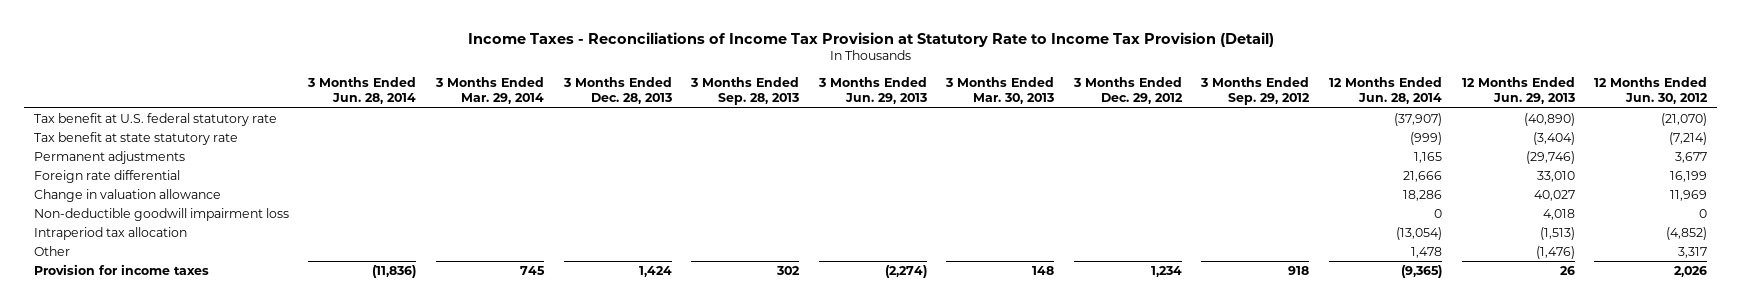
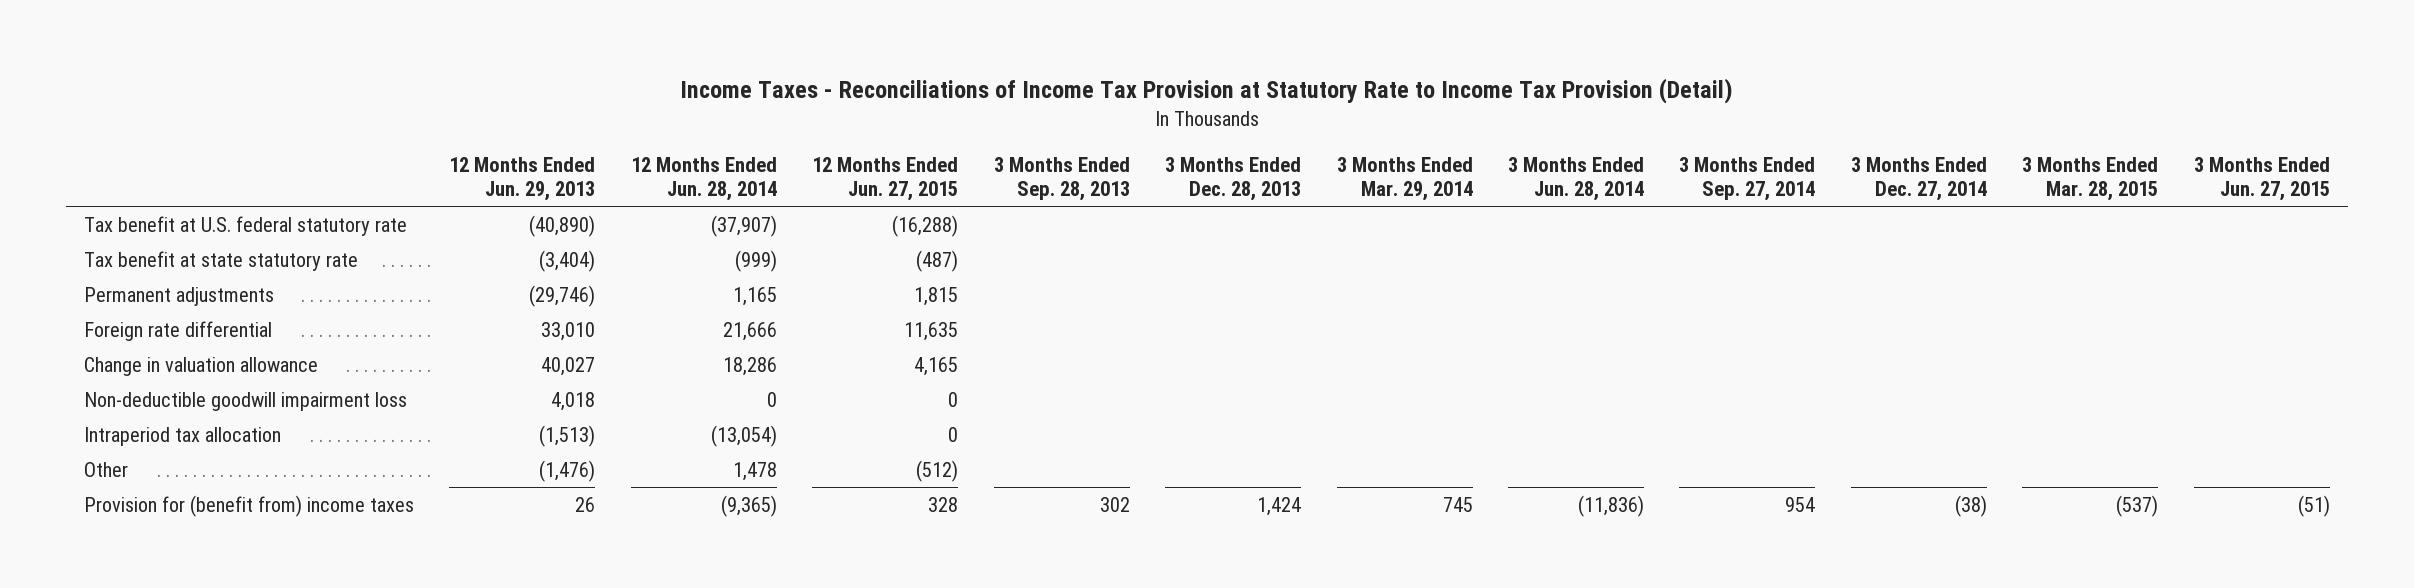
[817,76,927,105] 3 Months Ended Jun. 29, 2013 -> none
[945,76,1055,105] 3 Months Ended Mar. 30, 2013 -> none
[1072,76,1183,105] 3 Months Ended Dec. 29, 2012 -> none
[1200,76,1311,106] 3 Months Ended Sep. 29, 2012 -> none
[1594,76,1709,105] 12 Months Ended Jun. 30, 2012 -> none
none -> [812,156,959,202] 12 Months Ended Jun. 27, 2015
none -> [1679,156,1816,202] 3 Months Ended Sep. 27, 2014
none -> [1850,156,1987,202] 3 Months Ended Dec. 27, 2014
none -> [2022,156,2159,202] 3 Months Ended Mar. 28, 2015
none -> [2193,156,2330,202] 3 Months Ended Jun. 27, 2015
[33,263,209,275] Provision for income taxes -> [83,494,414,517] Provision for (benefit from) income taxes

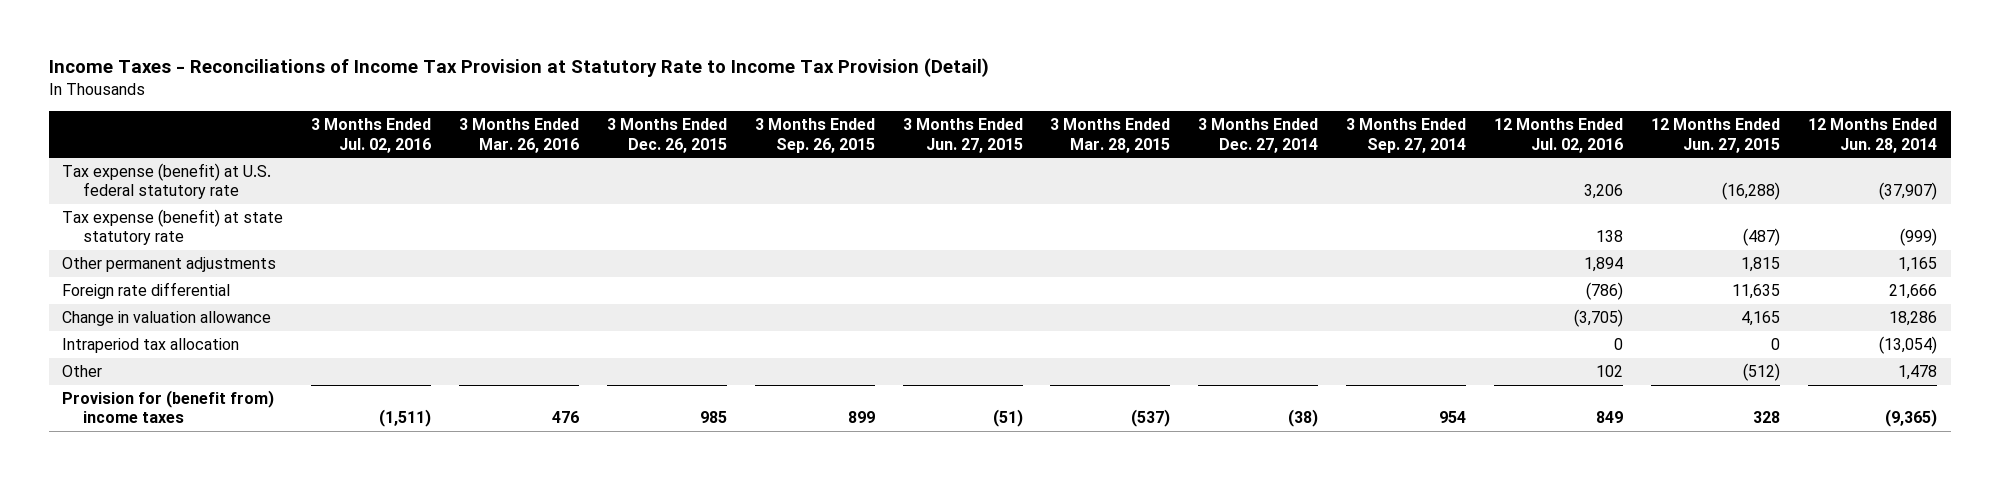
[449,156,596,202] 12 Months Ended Jun. 29, 2013 -> none
[993,156,1130,202] 3 Months Ended Sep. 28, 2013 -> none
[1165,156,1302,202] 3 Months Ended Dec. 28, 2013 -> none
[1336,156,1473,202] 3 Months Ended Mar. 29, 2014 -> none
[1508,156,1645,202] 3 Months Ended Jun. 28, 2014 -> none
none -> [311,118,432,153] 3 Months Ended Jul. 02, 2016
none -> [459,118,580,153] 3 Months Ended Mar. 26, 2016
none -> [606,118,727,153] 3 Months Ended Dec. 26, 2015
none -> [754,118,875,153] 3 Months Ended Sep. 26, 2015
none -> [1494,118,1624,153] 12 Months Ended Jul. 02, 2016
[83,215,407,236] Tax benefit at U.S. federal statutory rate -> [62,163,272,200] Tax expense (benefit) at U.S. federal statutory rate
[83,250,358,271] Tax benefit at state statutory rate -> [62,209,284,246] Tax expense (benefit) at state statutory rate
[83,286,274,306] Permanent adjustments -> [62,257,277,273] Other permanent adjustments
[83,391,407,411] Non-deductible goodwill impairment loss -> none

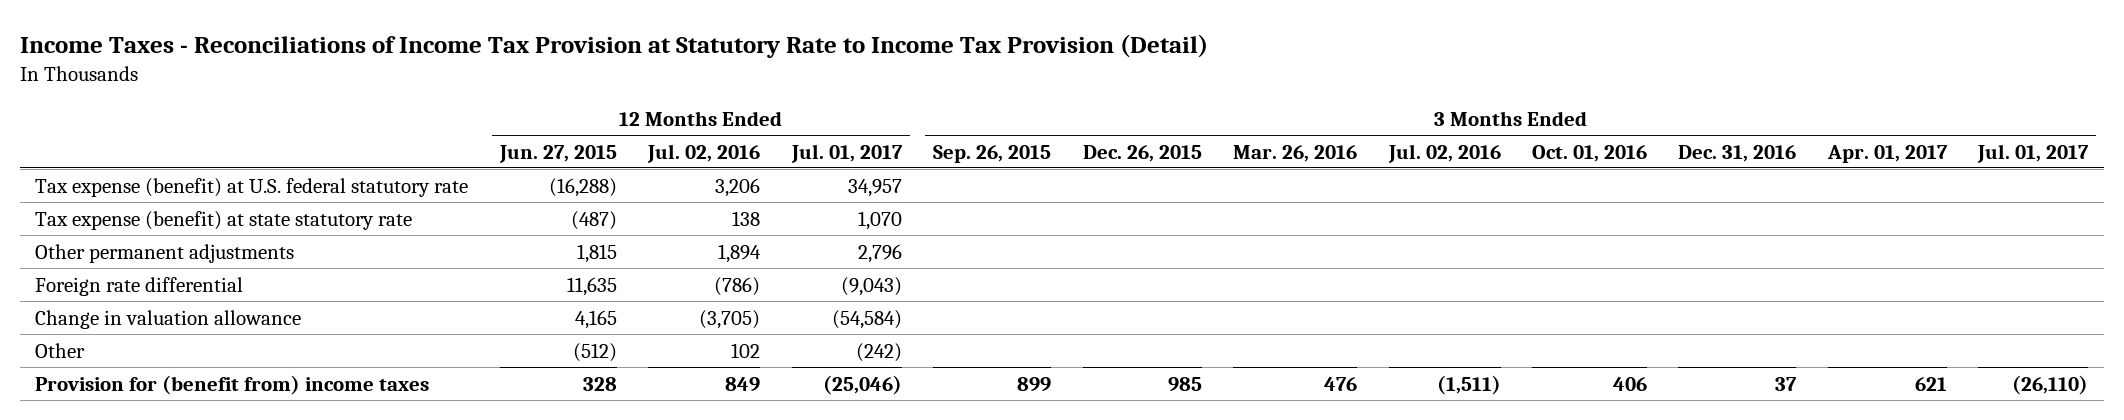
[902,118,1023,153] 3 Months Ended Jun. 27, 2015 -> none
[1050,118,1171,153] 3 Months Ended Mar. 28, 2015 -> none
[1198,118,1319,153] 3 Months Ended Dec. 27, 2014 -> none
[1346,118,1467,153] 3 Months Ended Sep. 27, 2014 -> none
[1807,118,1937,153] 12 Months Ended Jun. 28, 2014 -> none
none -> [790,143,903,163] Jul. 01, 2017
none -> [1531,144,1647,162] Oct. 01, 2016
none -> [1678,144,1797,162] Dec. 31, 2016
none -> [1826,144,1948,163] Apr. 01, 2017
none -> [1977,143,2090,163] Jul. 01, 2017
[62,338,240,354] Intraperiod tax allocation -> none

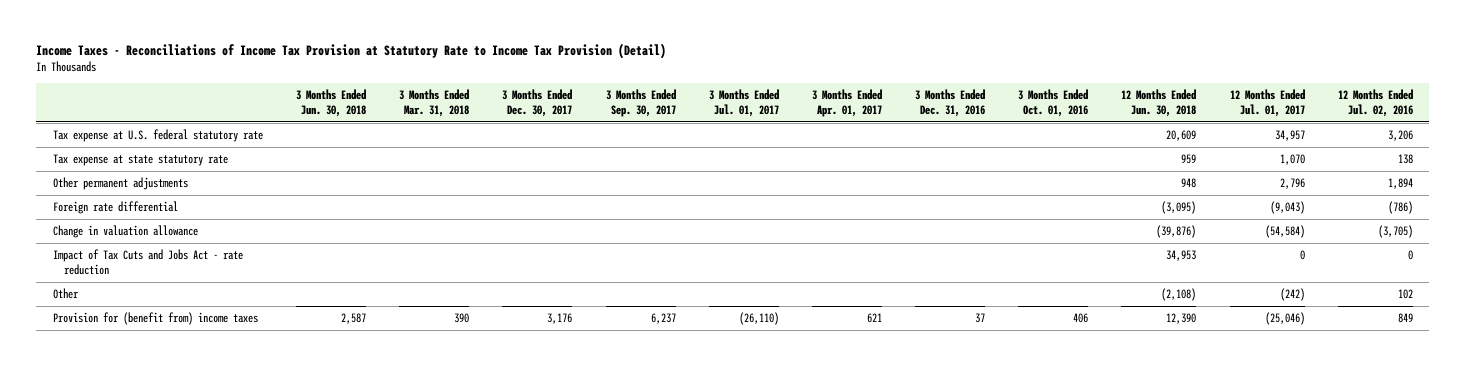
[498,144,617,163] Jun. 27, 2015 -> none
[933,144,1052,163] Sep. 26, 2015 -> none
[1082,144,1202,162] Dec. 26, 2015 -> none
[1233,144,1358,162] Mar. 26, 2016 -> none
[1387,143,1501,163] Jul. 02, 2016 -> none
none -> [296,88,367,117] 3 Months Ended Jun. 30, 2018
none -> [399,88,470,117] 3 Months Ended Mar. 31, 2018
none -> [502,88,573,117] 3 Months Ended Dec. 30, 2017
none -> [605,88,676,117] 3 Months Ended Sep. 30, 2017
none -> [1121,88,1197,117] 12 Months Ended Jun. 30, 2018
[35,177,469,197] Tax expense (benefit) at U.S. federal statutory rate -> [52,129,263,143] Tax expense at U.S. federal statutory rate
[35,210,413,230] Tax expense (benefit) at state statutory rate -> [52,154,228,167] Tax expense at state statutory rate
none -> [52,249,243,276] Impact of Tax Cuts and Jobs Act - rate reduction

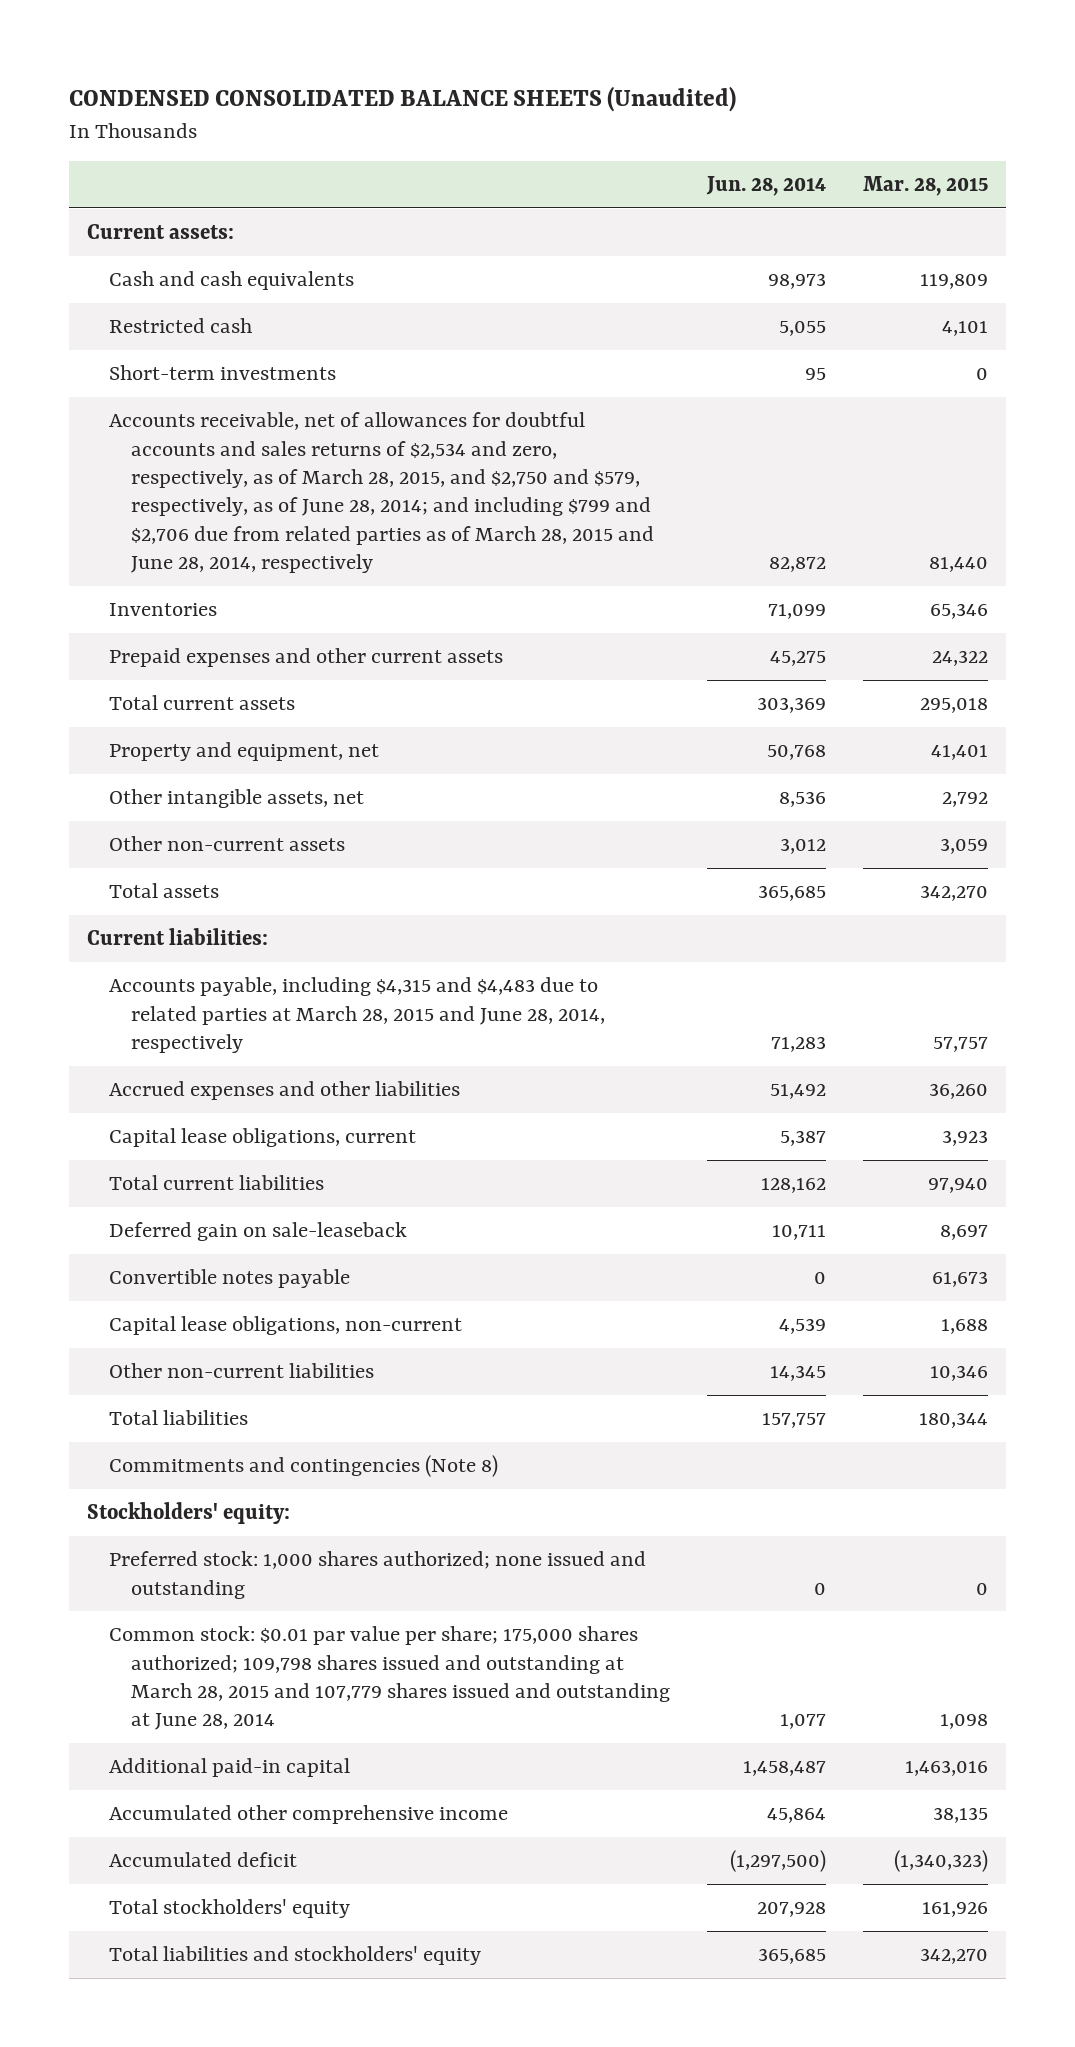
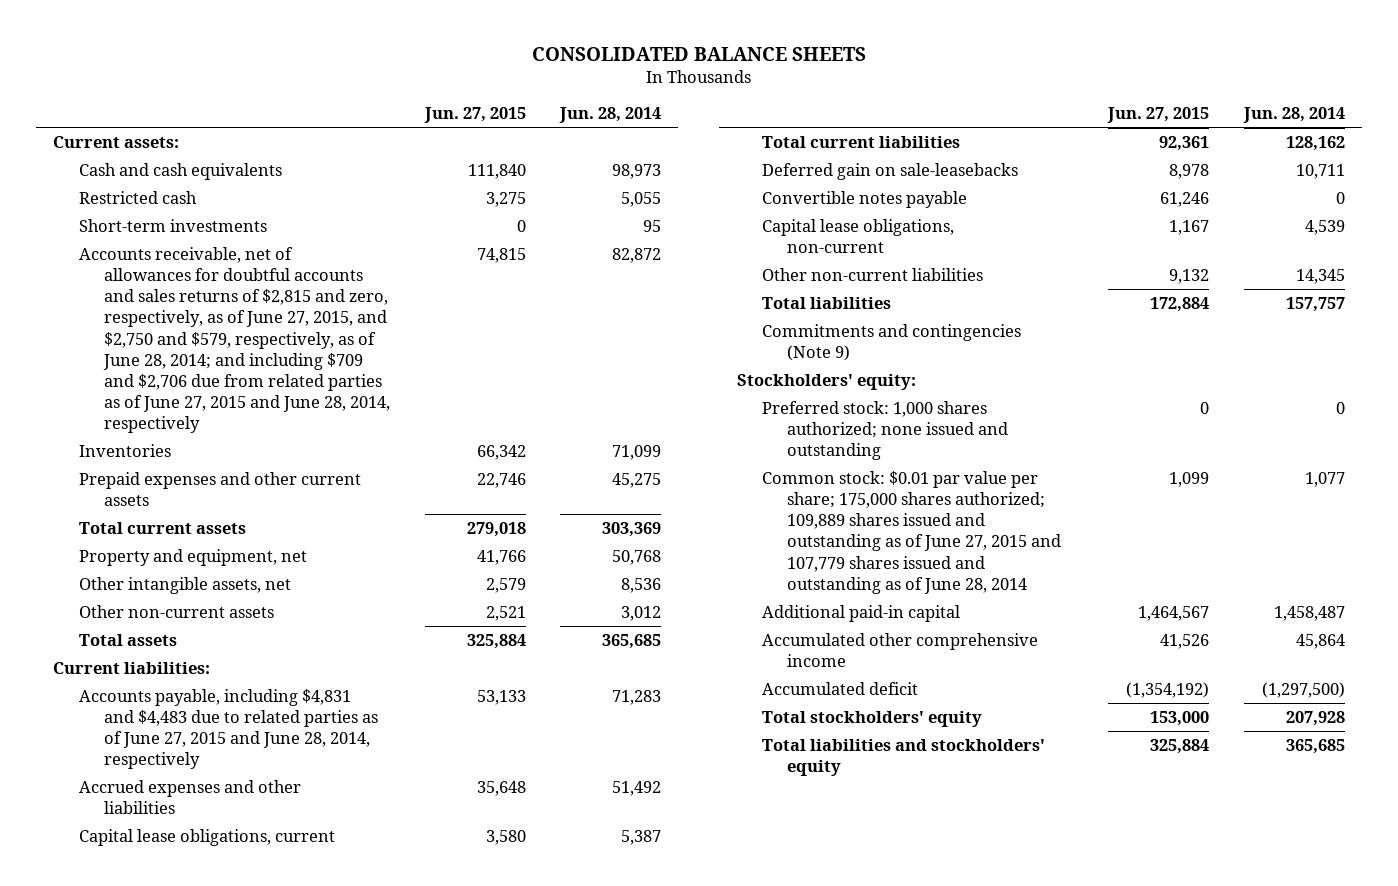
[69,85,737,112] CONDENSED CONSOLIDATED BALANCE SHEETS (Unaudited) -> [531,47,866,62] CONSOLIDATED BALANCE SHEETS
[862,176,988,197] Mar. 28, 2015 -> none
none -> [423,107,526,124] Jun. 27, 2015
[109,412,655,574] Accounts receivable, net of allowances for doubtful accounts and sales returns of $2,534 and zero, respectively, as of March 28, 2015, and $2,750 and $579, respectively, as of June 28, 2014; and including $799 and $2,706 due from related parties as of March 28, 2015 and June 28, 2014, respectively -> [78,246,390,434] Accounts receivable, net of allowances for doubtful accounts and sales returns of $2,815 and zero, respectively, as of June 27, 2015, and $2,750 and $579, respectively, as of June 28, 2014; and including $709 and $2,706 due from related parties as of June 27, 2015 and June 28, 2014, respectively
[109,977,606,1053] Accounts payable, including $4,315 and $4,483 due to related parties at March 28, 2015 and June 28, 2014, respectively -> [78,688,378,770] Accounts payable, including $4,831 and $4,483 due to related parties as of June 27, 2015 and June 28, 2014, respectively
[109,1222,408,1242] Deferred gain on sale-leaseback -> [762,162,1019,180] Deferred gain on sale-leasebacks
[109,1455,499,1478] Commitments and contingencies (Note 8) -> [762,323,1022,361] Commitments and contingencies (Note 9)
[109,1626,671,1731] Common stock: $0.01 par value per share; 175,000 shares authorized; 109,798 shares issued and outstanding at March 28, 2015 and 107,779 shares issued and outstanding at June 28, 2014 -> [762,470,1062,594] Common stock: $0.01 par value per share; 175,000 shares authorized; 109,889 shares issued and outstanding as of June 27, 2015 and 107,779 shares issued and outstanding as of June 28, 2014

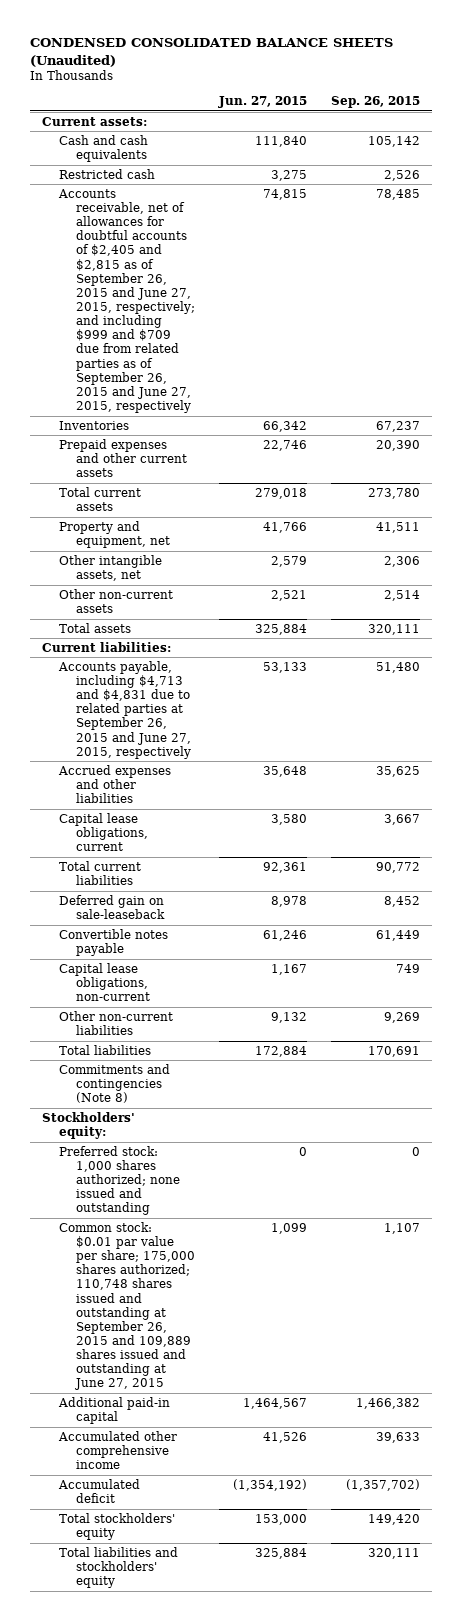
[531,47,866,62] CONSOLIDATED BALANCE SHEETS -> [29,38,393,67] CONDENSED CONSOLIDATED BALANCE SHEETS (Unaudited)
[559,107,662,124] Jun. 28, 2014 -> none
none -> [331,95,421,108] Sep. 26, 2015
[78,218,267,232] Short-term investments -> none
[78,246,390,434] Accounts receivable, net of allowances for doubtful accounts and sales returns of $2,815 and zero, respectively, as of June 27, 2015, and $2,750 and $579, respectively, as of June 28, 2014; and including $709 and $2,706 due from related parties as of June 27, 2015 and June 28, 2014, respectively -> [57,188,195,414] Accounts receivable, net of allowances for doubtful accounts of $2,405 and $2,815 as of September 26, 2015 and June 27, 2015, respectively; and including $999 and $709 due from related parties as of September 26, 2015 and June 27, 2015, respectively
[78,688,378,770] Accounts payable, including $4,831 and $4,483 due to related parties as of June 27, 2015 and June 28, 2014, respectively -> [57,660,191,759] Accounts payable, including $4,713 and $4,831 due to related parties at September 26, 2015 and June 27, 2015, respectively
[762,162,1019,180] Deferred gain on sale-leasebacks -> [58,894,165,919] Deferred gain on sale-leaseback
[762,323,1022,361] Commitments and contingencies (Note 9) -> [58,1063,170,1104] Commitments and contingencies (Note 8)
[762,470,1062,594] Common stock: $0.01 par value per share; 175,000 shares authorized; 109,889 shares issued and outstanding as of June 27, 2015 and 107,779 shares issued and outstanding as of June 28, 2014 -> [58,1221,195,1391] Common stock: $0.01 par value per share; 175,000 shares authorized; 110,748 shares issued and outstanding at September 26, 2015 and 109,889 shares issued and outstanding at June 27, 2015

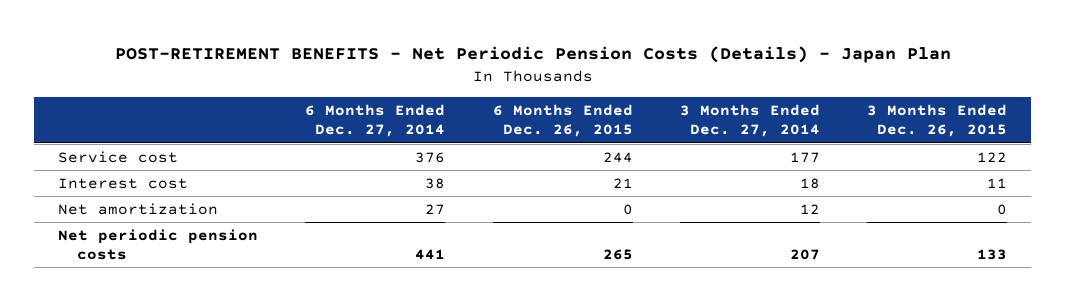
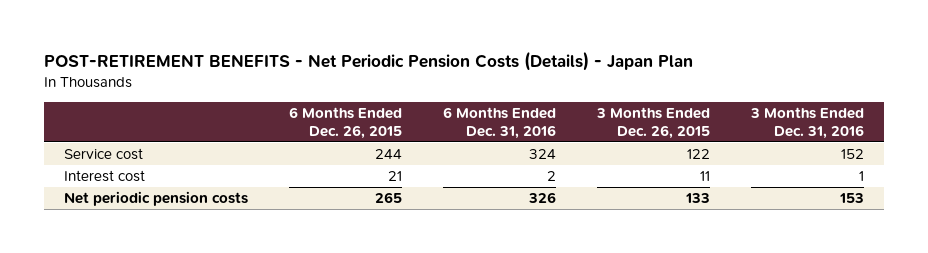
[305,104,446,138] 6 Months Ended Dec. 27, 2014 -> none
[679,104,820,138] 3 Months Ended Dec. 27, 2014 -> none
none -> [442,106,556,139] 6 Months Ended Dec. 31, 2016
none -> [749,106,864,139] 3 Months Ended Dec. 31, 2016
[57,202,218,215] Net amortization -> none

